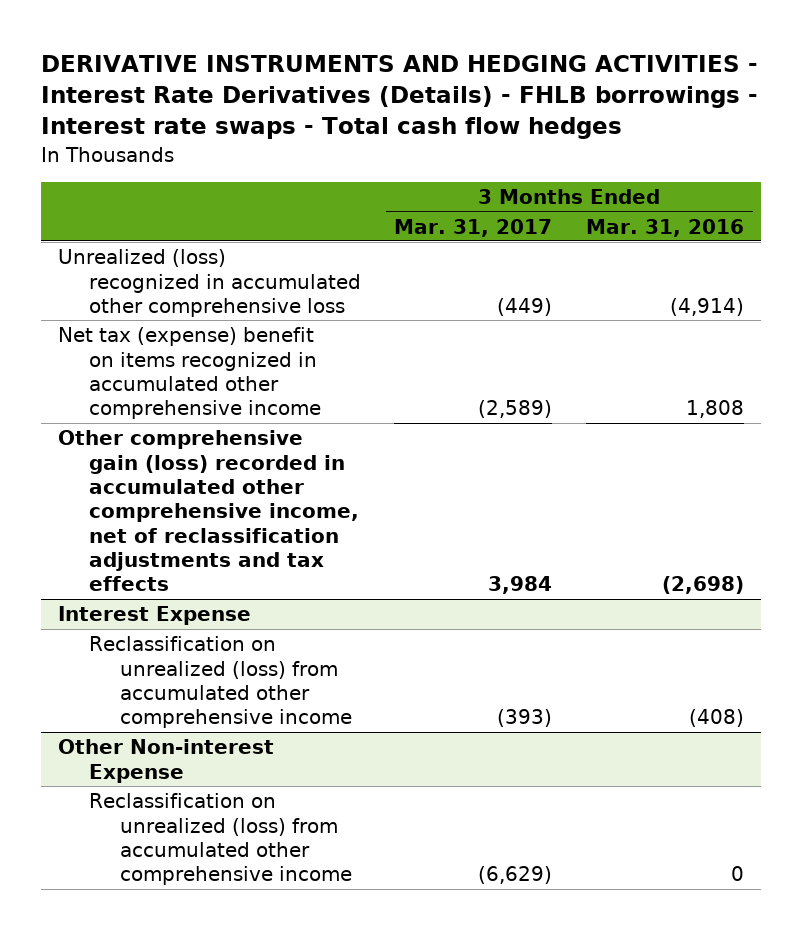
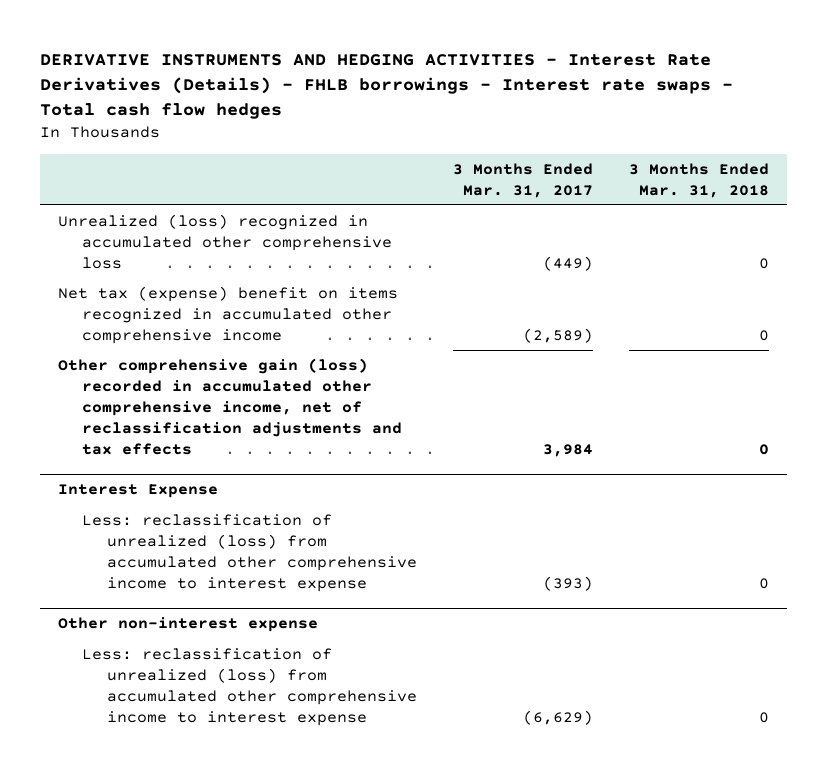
[586,218,745,237] Mar. 31, 2016 -> none
none -> [628,162,769,198] 3 Months Ended Mar. 31, 2018
[88,636,352,729] Reclassification on unrealized (loss) from accumulated other comprehensive income -> [82,513,417,593] Less: reclassification of unrealized (loss) from accumulated other comprehensive income to interest expense
[57,739,274,783] Other Non-interest Expense -> [57,617,318,633] Other non-interest expense
[88,793,352,886] Reclassification on unrealized (loss) from accumulated other comprehensive income -> [82,647,417,727] Less: reclassification of unrealized (loss) from accumulated other comprehensive income to interest expense

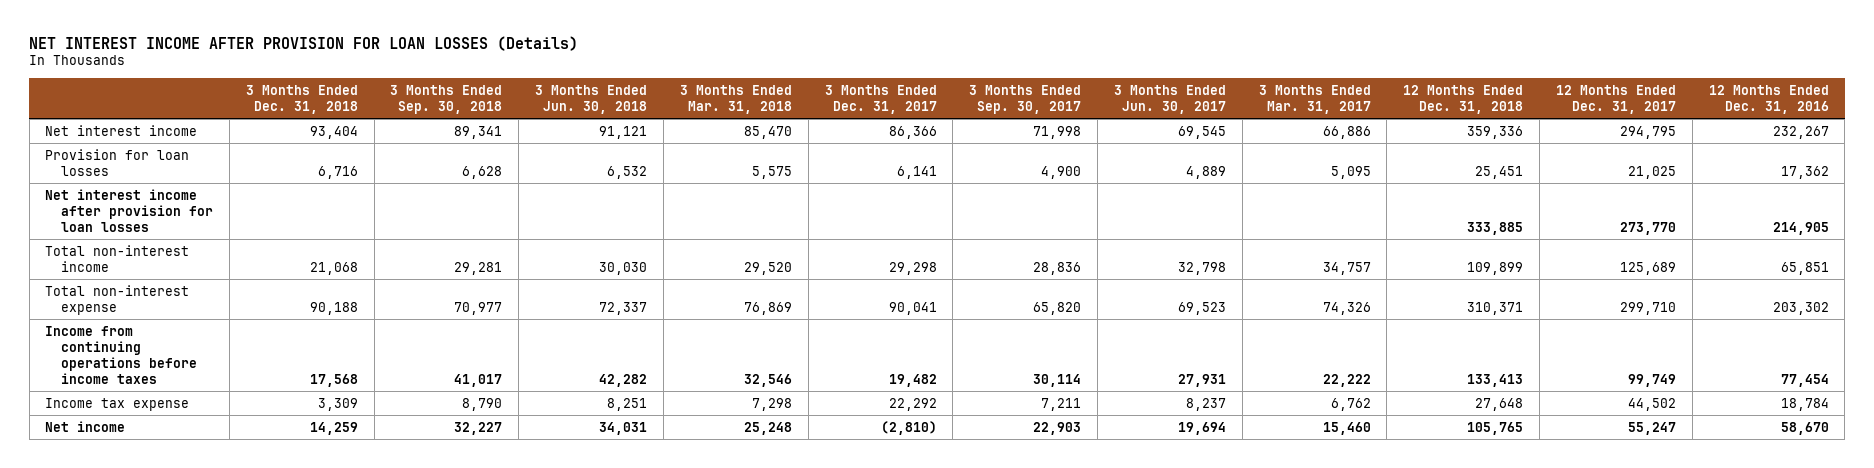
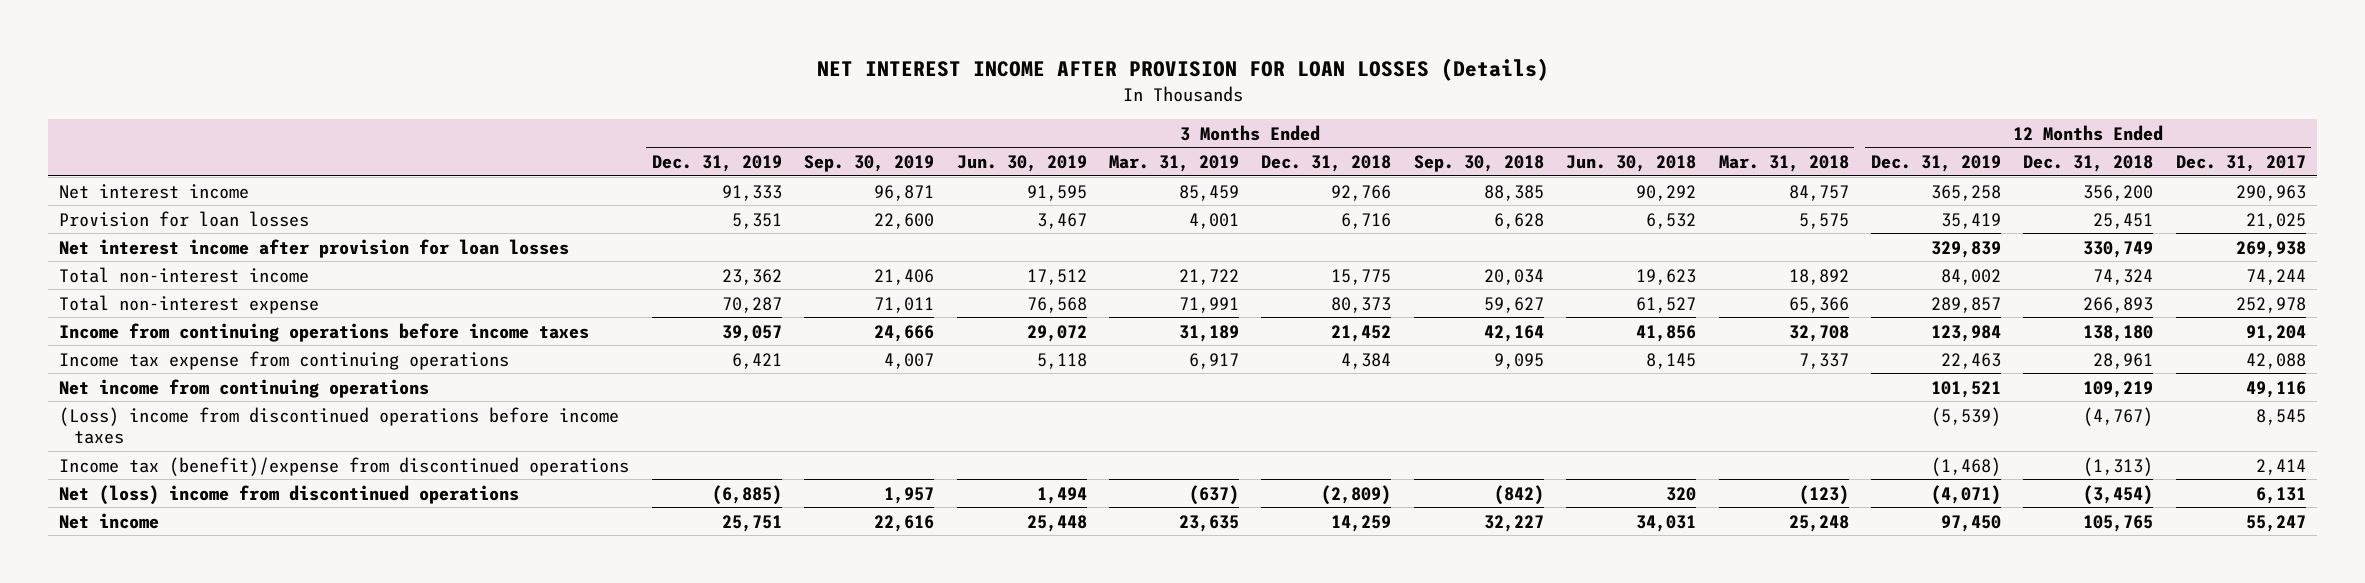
[824,84,937,114] 3 Months Ended Dec. 31, 2017 -> none
[969,84,1082,114] 3 Months Ended Sep. 30, 2017 -> none
[1113,84,1226,114] 3 Months Ended Jun. 30, 2017 -> none
[1258,84,1371,114] 3 Months Ended Mar. 31, 2017 -> none
[1708,84,1829,114] 12 Months Ended Dec. 31, 2016 -> none
none -> [651,154,782,172] Dec. 31, 2019
none -> [804,154,935,172] Sep. 30, 2019
none -> [956,154,1087,172] Jun. 30, 2019
none -> [1109,154,1240,172] Mar. 31, 2019
none -> [1871,154,2002,172] Dec. 31, 2019
[309,125,358,139] 93,404 -> [1331,184,1392,201] 92,766
[454,125,503,139] 89,341 -> [1483,184,1544,201] 88,385
[599,125,648,139] 91,121 -> [1636,184,1697,201] 90,292
[743,125,792,139] 85,470 -> [1788,184,1849,201] 84,757
[1467,125,1524,139] 359,336 -> [2083,184,2154,201] 356,200
[1619,125,1676,139] 294,795 -> [2235,184,2306,201] 290,963
[1467,221,1524,235] 333,885 -> [2083,240,2154,258] 330,749
[1619,221,1676,235] 273,770 -> [2235,240,2306,258] 269,938
[309,261,358,275] 21,068 -> [1331,268,1392,285] 15,775
[454,261,503,275] 29,281 -> [1483,268,1544,285] 20,034
[599,261,648,275] 30,030 -> [1636,268,1697,285] 19,623
[743,261,792,275] 29,520 -> [1788,268,1849,285] 18,892
[1467,261,1524,275] 109,899 -> [2093,268,2154,285] 74,324
[1619,261,1676,275] 125,689 -> [2245,268,2306,285] 74,244
[309,301,358,315] 90,188 -> [1331,296,1392,313] 80,373
[454,301,503,315] 70,977 -> [1483,296,1544,313] 59,627
[599,301,648,315] 72,337 -> [1636,296,1697,313] 61,527
[743,301,792,315] 76,869 -> [1788,296,1849,313] 65,366
[1467,301,1524,315] 310,371 -> [2083,296,2154,313] 266,893
[1619,301,1676,315] 299,710 -> [2235,296,2306,313] 252,978
[309,373,358,387] 17,568 -> [1331,324,1392,342] 21,452
[454,373,503,387] 41,017 -> [1483,324,1544,342] 42,164
[599,373,648,387] 42,282 -> [1636,324,1697,342] 41,856
[743,373,792,387] 32,546 -> [1788,324,1849,342] 32,708
[1467,373,1524,387] 133,413 -> [2083,324,2154,342] 138,180
[1627,373,1676,387] 99,749 -> [2245,324,2306,342] 91,204
[45,397,190,411] Income tax expense -> [59,350,510,370] Income tax expense from continuing operations
[317,397,358,411] 3,309 -> [1341,352,1392,369] 4,384
[462,397,503,411] 8,790 -> [1493,352,1544,369] 9,095
[607,397,648,411] 8,251 -> [1646,352,1697,369] 8,145
[751,397,792,411] 7,298 -> [1798,352,1849,369] 7,337
[1475,397,1524,411] 27,648 -> [2093,352,2154,369] 28,961
[1627,397,1676,411] 44,502 -> [2245,352,2306,369] 42,088
none -> [59,378,430,398] Net income from continuing operations
none -> [59,406,620,445] (Loss) income from discontinued operations before income taxes
none -> [59,456,630,476] Income tax (benefit)/expense from discontinued operations
none -> [59,484,520,505] Net (loss) income from discontinued operations

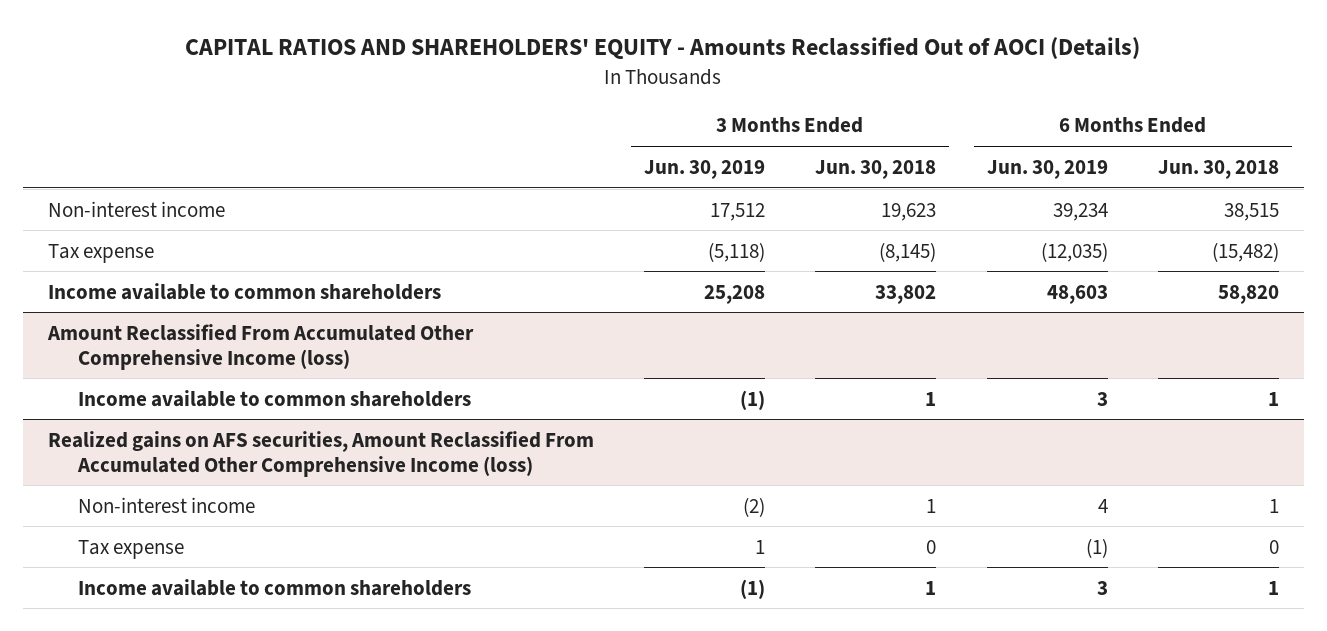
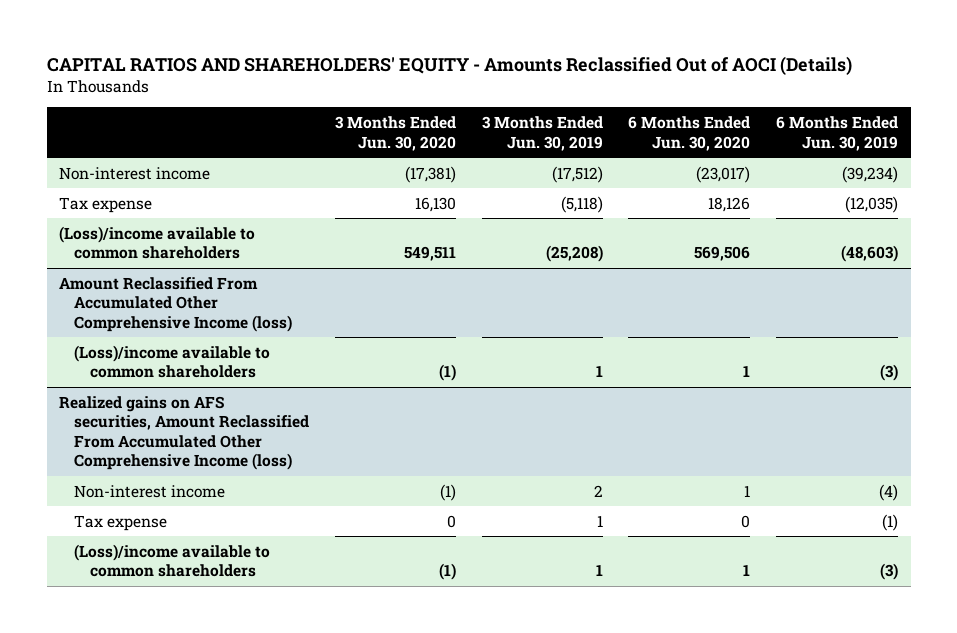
[815,159,937,179] Jun. 30, 2018 -> none
[1157,159,1279,179] Jun. 30, 2018 -> none
none -> [335,116,457,151] 3 Months Ended Jun. 30, 2020
none -> [628,116,751,151] 6 Months Ended Jun. 30, 2020
[710,202,766,221] 17,512 -> [551,165,603,183] (17,512)
[1052,202,1108,221] 39,234 -> [842,165,899,183] (39,234)
[47,282,441,300] Income available to common shareholders -> [59,225,256,260] (Loss)/income available to common shareholders
[704,284,766,304] 25,208 -> [545,245,603,263] (25,208)
[1046,284,1108,304] 48,603 -> [841,245,899,263] (48,603)
[77,389,471,407] Income available to common shareholders -> [74,344,271,379] (Loss)/income available to common shareholders
[740,389,766,410] (1) -> [595,365,603,378] 1
[1096,391,1108,406] 3 -> [880,364,899,382] (3)
[743,496,766,517] (2) -> [593,484,603,497] 2
[1097,498,1108,513] 4 -> [879,483,899,501] (4)
[77,578,471,596] Income available to common shareholders -> [74,543,271,578] (Loss)/income available to common shareholders
[740,578,766,599] (1) -> [595,564,603,577] 1
[1096,580,1108,595] 3 -> [880,563,899,581] (3)

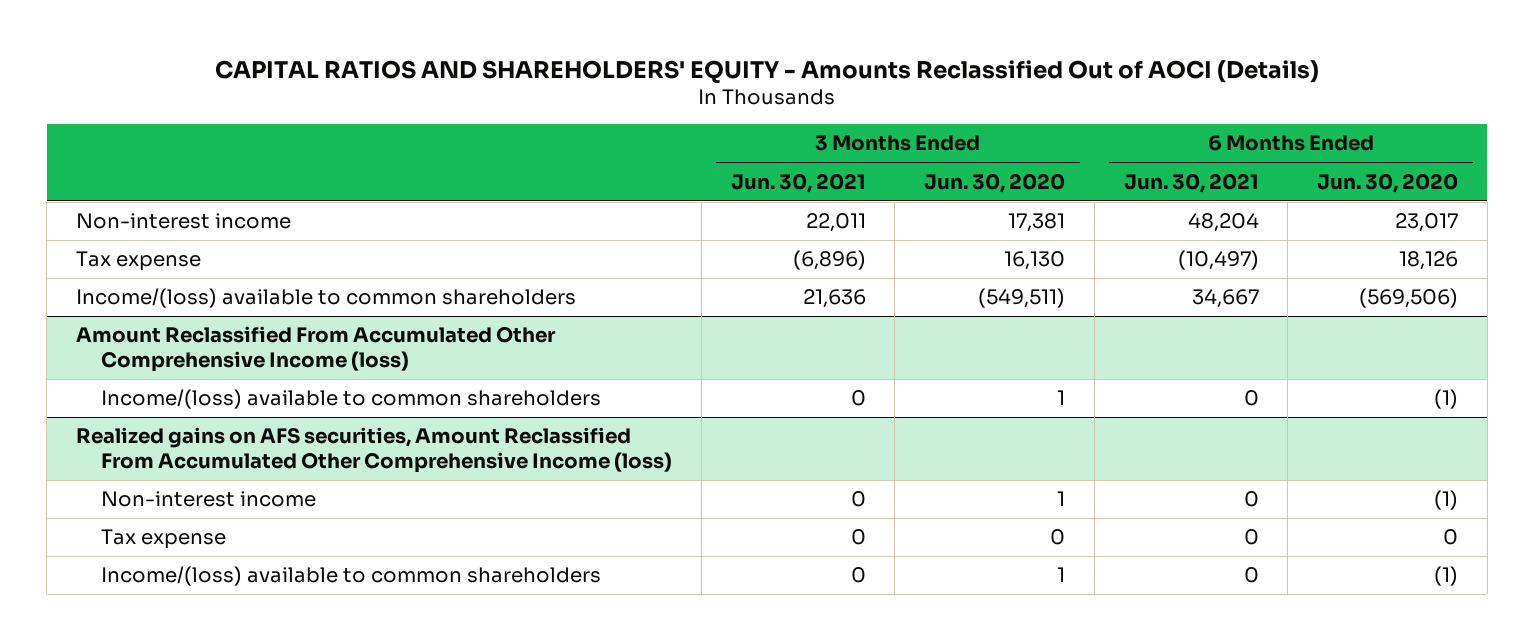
[481,116,603,151] 3 Months Ended Jun. 30, 2019 -> none
[776,116,899,151] 6 Months Ended Jun. 30, 2019 -> none
none -> [730,172,866,193] Jun. 30, 2021
none -> [1123,172,1259,193] Jun. 30, 2021
[405,165,457,183] (17,381) -> [1008,213,1066,233] 17,381
[696,165,751,183] (23,017) -> [1395,213,1459,233] 23,017
[59,225,256,260] (Loss)/income available to common shareholders -> [76,288,577,309] Income/(loss) available to common shareholders
[404,246,457,262] 549,511 -> [978,288,1066,309] (549,511)
[694,246,751,262] 569,506 -> [1359,288,1459,309] (569,506)
[74,344,271,379] (Loss)/income available to common shareholders -> [100,389,601,410] Income/(loss) available to common shareholders
[439,364,457,382] (1) -> [1057,390,1066,406] 1
[743,365,751,378] 1 -> [1434,389,1459,410] (1)
[440,483,457,501] (1) -> [1057,491,1066,507] 1
[744,484,751,497] 1 -> [1434,490,1459,511] (1)
[74,543,271,578] (Loss)/income available to common shareholders -> [100,566,601,587] Income/(loss) available to common shareholders
[439,563,457,581] (1) -> [1057,567,1066,583] 1
[743,564,751,577] 1 -> [1434,566,1459,587] (1)

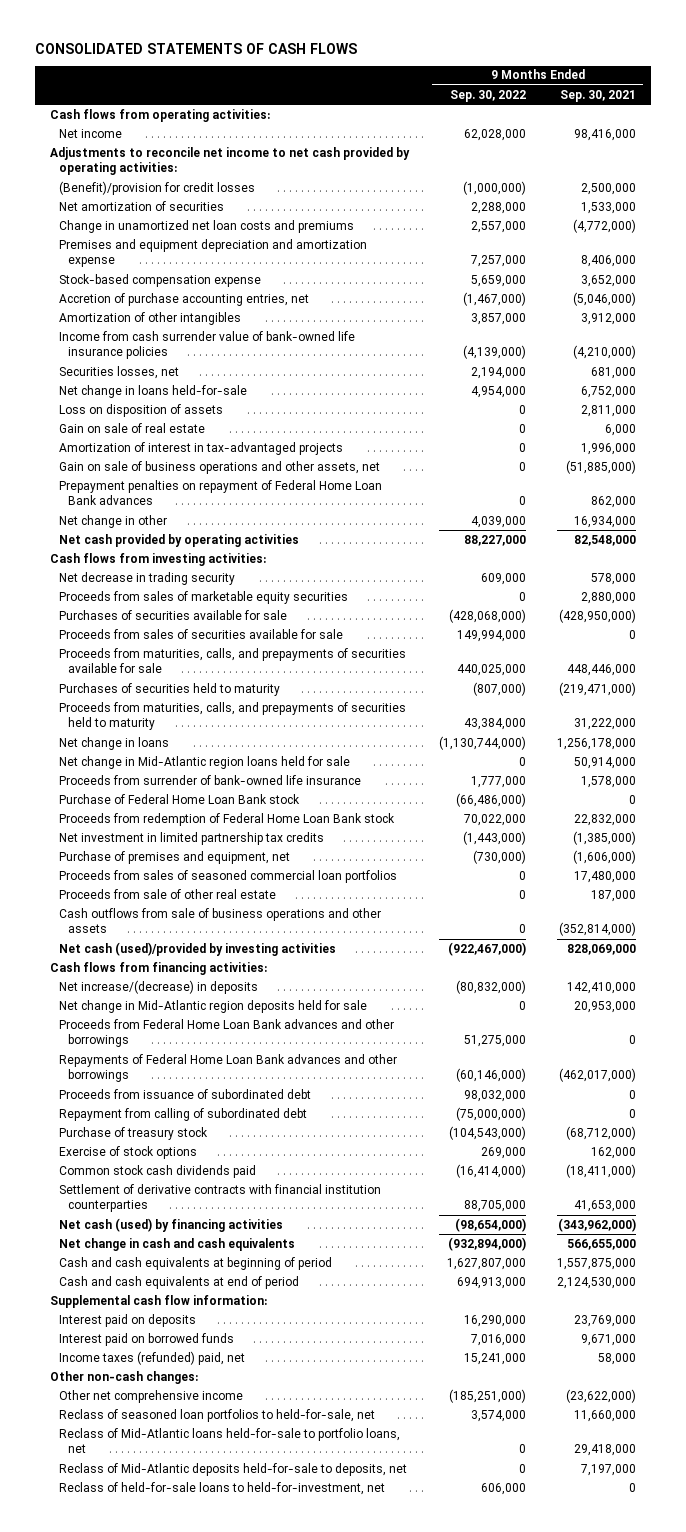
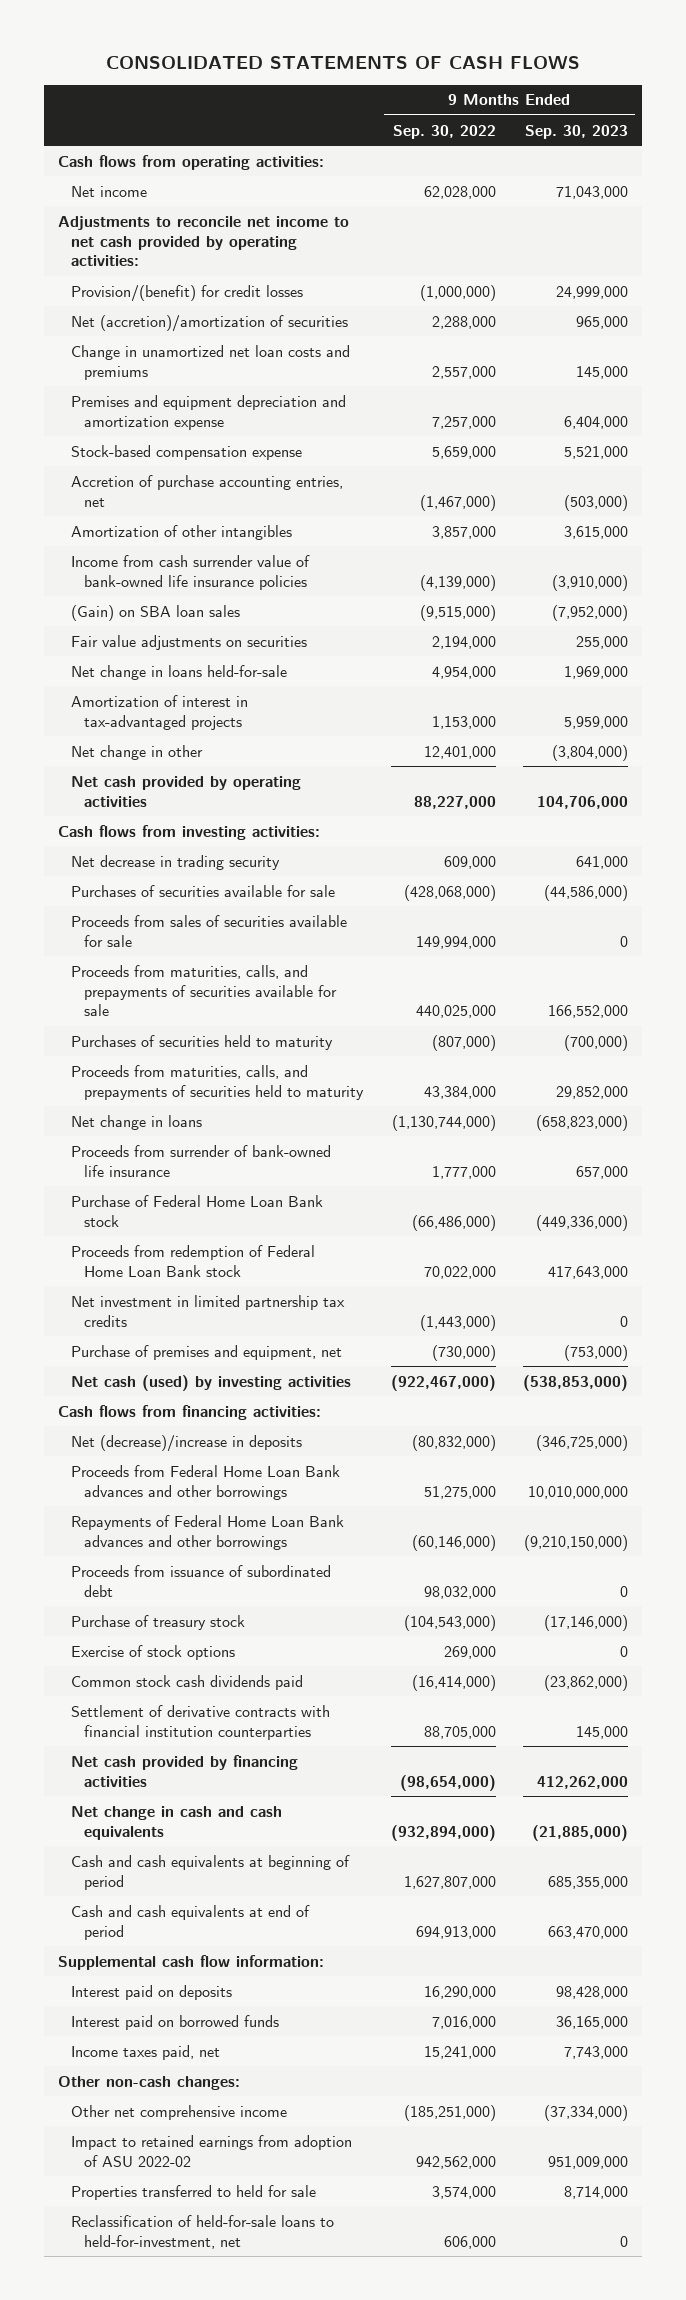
[559,89,636,102] Sep. 30, 2021 -> none
none -> [525,124,629,139] Sep. 30, 2023
[59,180,256,195] (Benefit)/provision for credit losses -> [70,284,303,302] Provision/(benefit) for credit losses
[59,200,225,211] Net amortization of securities -> [70,314,348,332] Net (accretion)/amortization of securities
none -> [70,604,240,621] (Gain) on SBA loan sales
[59,365,180,379] Securities losses, net -> [70,634,307,650] Fair value adjustments on securities
[59,403,224,417] Loss on disposition of assets -> none
[59,422,206,433] Gain on sale of real estate -> none
[59,460,381,474] Gain on sale of business operations and other assets, net -> none
[59,479,383,506] Prepayment penalties on repayment of Federal Home Loan Bank advances -> none
[519,442,527,452] 0 -> [431,715,496,729] 1,153,000
[471,515,527,528] 4,039,000 -> [423,745,496,759] 12,401,000
[59,590,349,604] Proceeds from sales of marketable equity securities -> none
[59,755,351,769] Net change in Mid-Atlantic region loans held for sale -> none
[59,869,398,883] Proceeds from sales of seasoned commercial loan portfolios -> none
[59,888,277,899] Proceeds from sale of other real estate -> none
[59,907,382,934] Cash outflows from sale of business operations and other assets -> none
[59,941,337,956] Net cash (used)/provided by investing activities -> [70,1374,351,1391] Net cash (used) by investing activities
[59,999,368,1013] Net change in Mid-Atlantic region deposits held for sale -> none
[59,979,259,994] Net increase/(decrease) in deposits -> [70,1434,302,1452] Net (decrease)/increase in deposits
[59,1107,308,1121] Repayment from calling of subordinated debt -> none
[59,1217,284,1232] Net cash (used) by financing activities -> [70,1754,298,1787] Net cash provided by financing activities
[59,1350,246,1365] Income taxes (refunded) paid, net -> [70,2044,220,2060] Income taxes paid, net
[59,1427,401,1454] Reclass of Mid-Atlantic loans held-for-sale to portfolio loans, net -> none
[59,1462,408,1476] Reclass of Mid-Atlantic deposits held-for-sale to deposits, net -> none
none -> [70,2134,352,2167] Impact to retained earnings from adoption of ASU 2022-02
[59,1408,376,1422] Reclass of seasoned loan portfolios to held-for-sale, net -> [70,2184,316,2200] Properties transferred to held for sale
[59,1481,386,1495] Reclass of held-for-sale loans to held-for-investment, net -> [70,2214,334,2249] Reclassification of held-for-sale loans to held-for-investment, net

